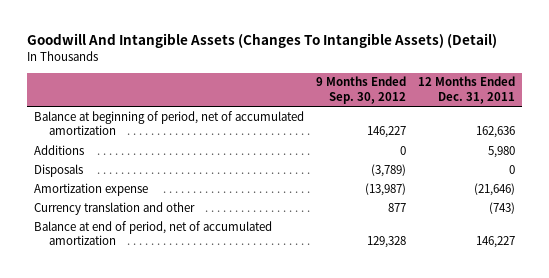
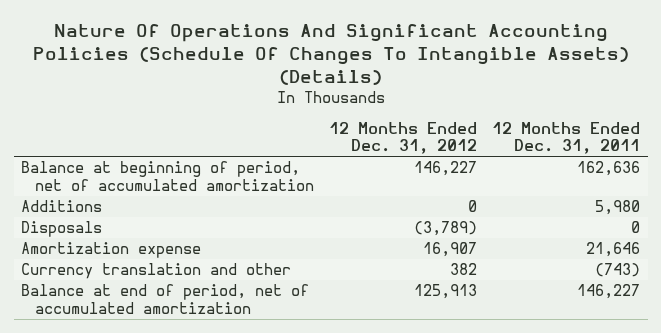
[27,33,498,49] Goodwill And Intangible Assets (Changes To Intangible Assets) (Detail) -> [32,23,629,85] Nature Of Operations And Significant Accounting Policies (Schedule Of Changes To Intangible Assets) (Details)
[315,76,406,105] 9 Months Ended Sep. 30, 2012 -> none
none -> [328,122,477,155] 12 Months Ended Dec. 31, 2012
[474,182,516,196] (21,646) -> [586,242,641,258] 21,646

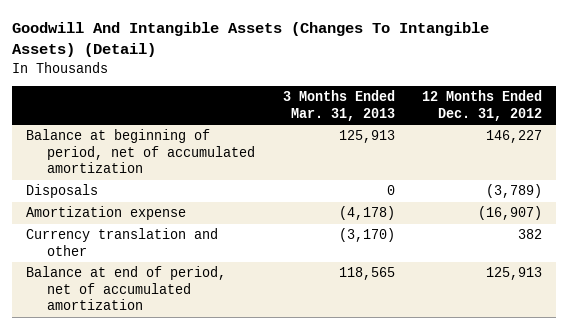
[32,23,629,85] Nature Of Operations And Significant Accounting Policies (Schedule Of Changes To Intangible Assets) (Details) -> [12,22,490,58] Goodwill And Intangible Assets (Changes To Intangible Assets) (Detail)
[492,122,641,155] 12 Months Ended Dec. 31, 2011 -> none
none -> [282,90,395,121] 3 Months Ended Mar. 31, 2013
[21,200,103,213] Additions -> none
[422,242,477,258] 16,907 -> [478,206,543,221] (16,907)

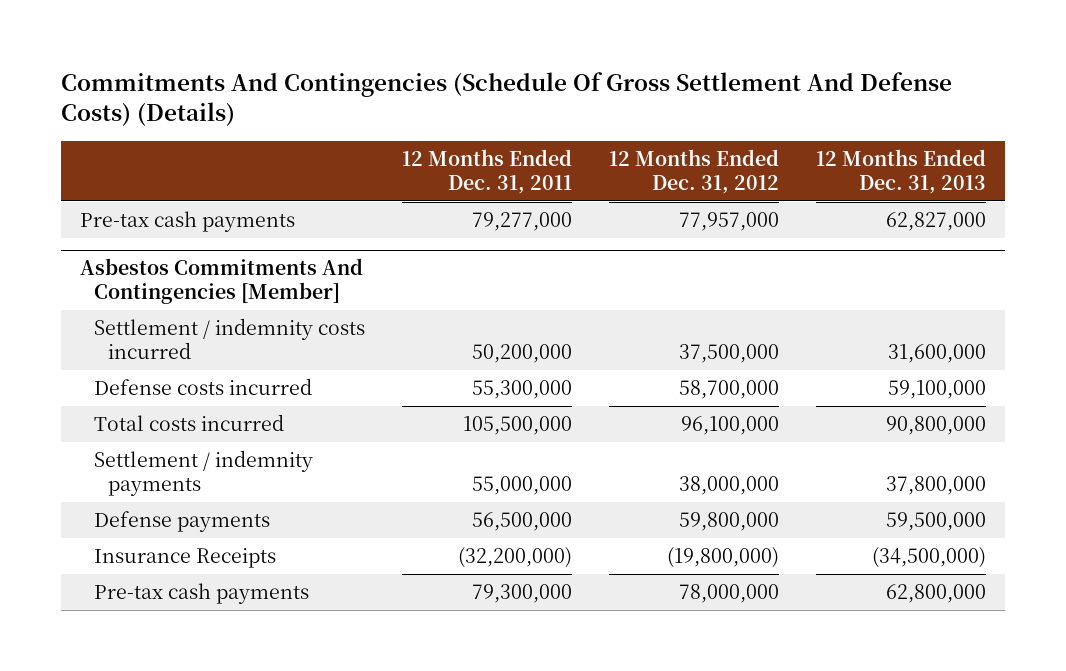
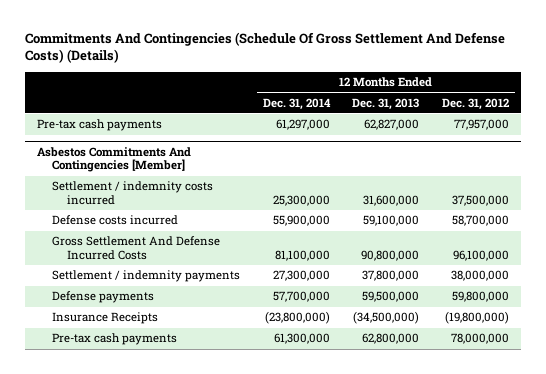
[402,148,573,194] 12 Months Ended Dec. 31, 2011 -> none
none -> [262,97,331,110] Dec. 31, 2014
[93,414,284,432] Total costs incurred -> [51,236,220,260] Gross Settlement And Defense Incurred Costs

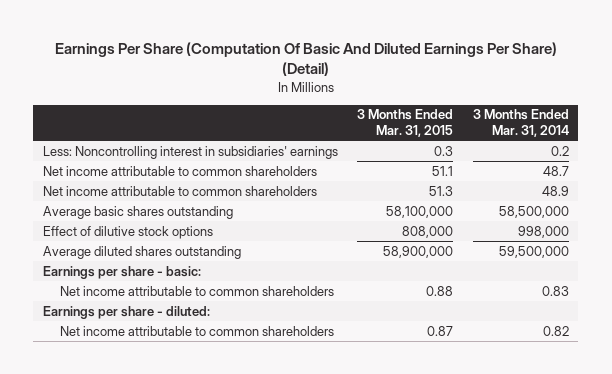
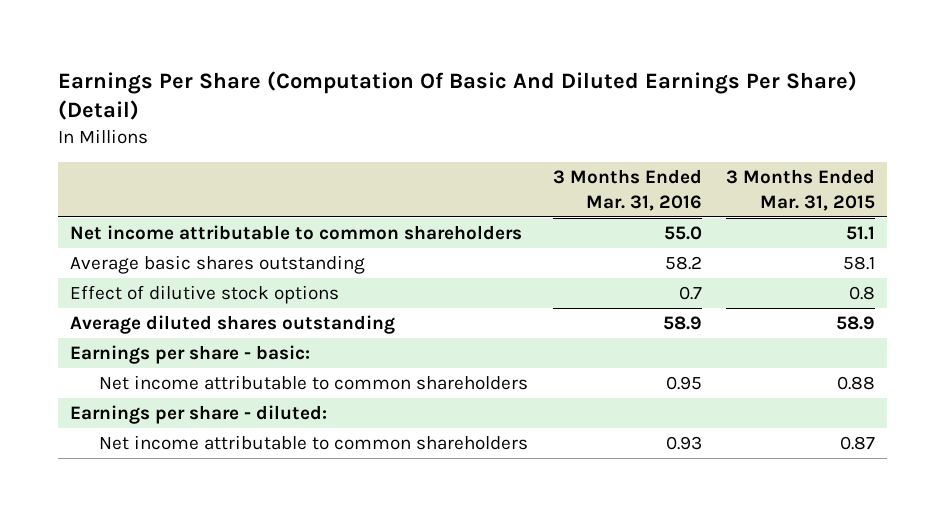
[472,109,569,138] 3 Months Ended Mar. 31, 2014 -> none
none -> [552,169,702,211] 3 Months Ended Mar. 31, 2016
[43,145,339,159] Less: Noncontrolling interest in subsidiaries' earnings -> none
[43,185,318,196] Net income attributable to common shareholders -> none
[386,205,454,218] 58,100,000 -> [843,255,876,270] 58.1
[402,225,454,238] 808,000 -> [849,285,876,300] 0.8
[383,245,454,258] 58,900,000 -> [836,315,876,330] 58.9

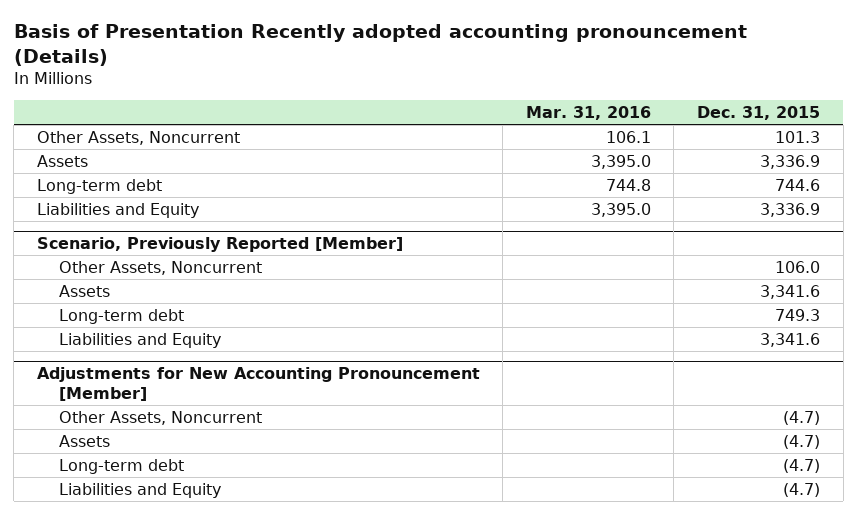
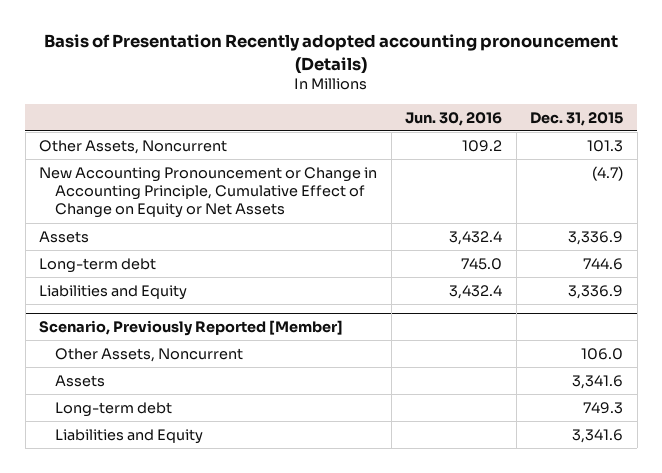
[525,106,651,121] Mar. 31, 2016 -> none
none -> [405,111,503,126] Jun. 30, 2016
none -> [39,166,378,219] New Accounting Pronouncement or Change in Accounting Principle, Cumulative Effect of Change on Equity or Net Assets
[36,366,480,401] Adjustments for New Accounting Pronouncement [Member] -> none
[58,410,262,425] Other Assets, Noncurrent -> none
[58,434,110,447] Assets -> none
[58,458,184,474] Long-term debt -> none
[58,482,221,498] Liabilities and Equity -> none

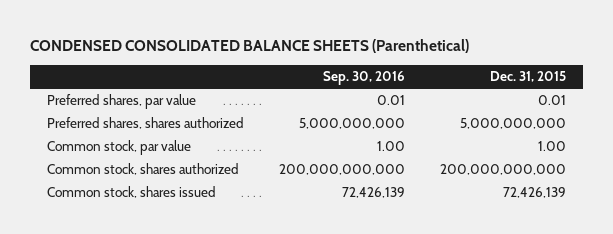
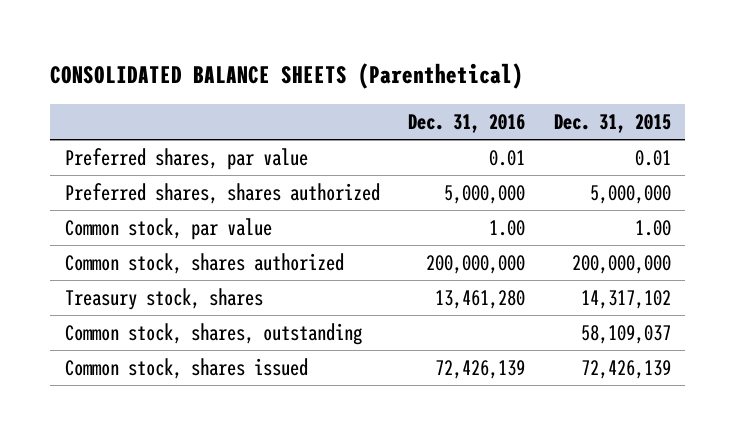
[30,39,470,54] CONDENSED CONSOLIDATED BALANCE SHEETS (Parenthetical) -> [50,63,524,90] CONSOLIDATED BALANCE SHEETS (Parenthetical)
[323,71,406,86] Sep. 30, 2016 -> none
none -> [408,114,526,134] Dec. 31, 2016
[459,118,566,130] 5,000,000,000 -> [589,185,671,205] 5,000,000
[439,164,566,176] 200,000,000,000 -> [571,255,671,275] 200,000,000
none -> [64,288,263,311] Treasury stock, shares
none -> [64,323,362,346] Common stock, shares, outstanding

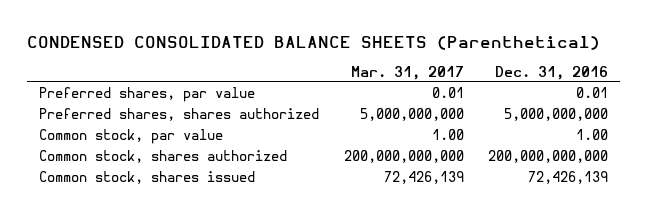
[50,63,524,90] CONSOLIDATED BALANCE SHEETS (Parenthetical) -> [27,35,601,50] CONDENSED CONSOLIDATED BALANCE SHEETS (Parenthetical)
[553,114,671,134] Dec. 31, 2015 -> none
none -> [350,65,464,80] Mar. 31, 2017
[444,185,526,205] 5,000,000 -> [503,108,608,122] 5,000,000,000
[64,288,263,311] Treasury stock, shares -> none
[64,323,362,346] Common stock, shares, outstanding -> none
[426,255,526,275] 200,000,000 -> [487,150,608,164] 200,000,000,000

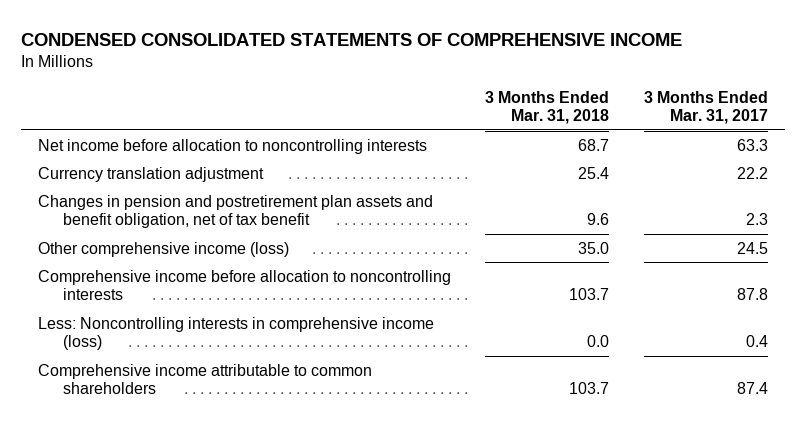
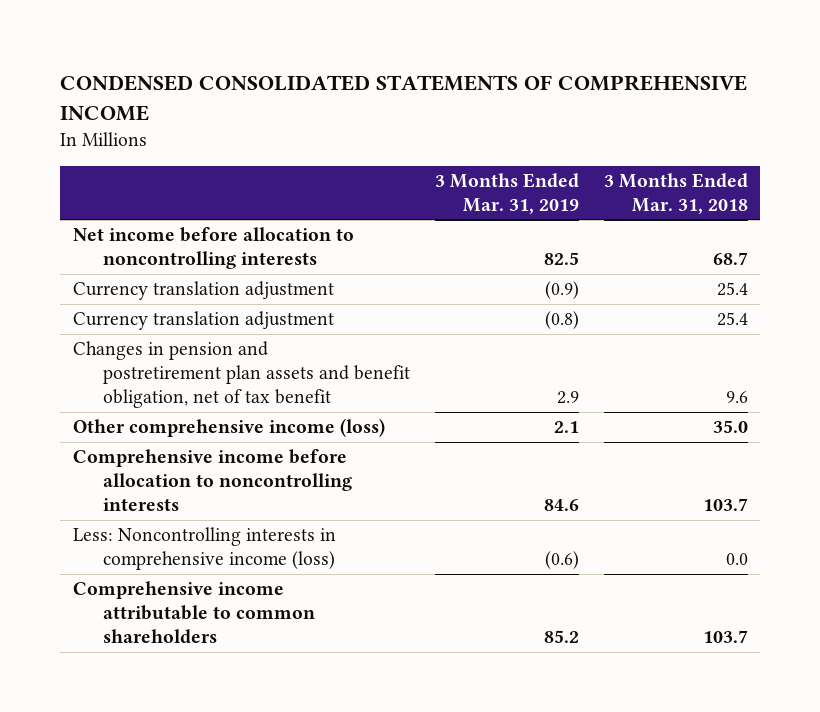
[643,90,768,125] 3 Months Ended Mar. 31, 2017 -> none
none -> [434,172,579,214] 3 Months Ended Mar. 31, 2019
none -> [72,311,334,331] Currency translation adjustment

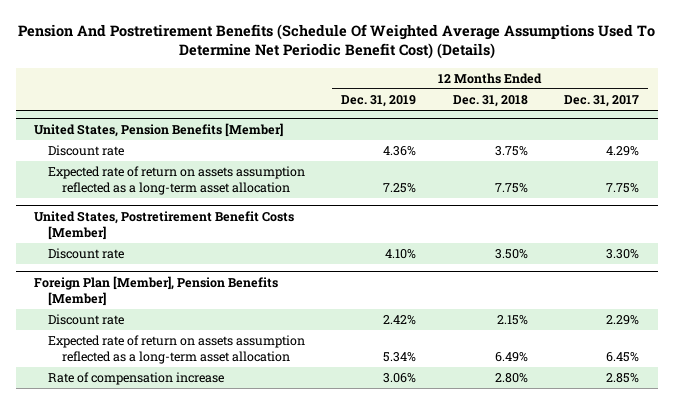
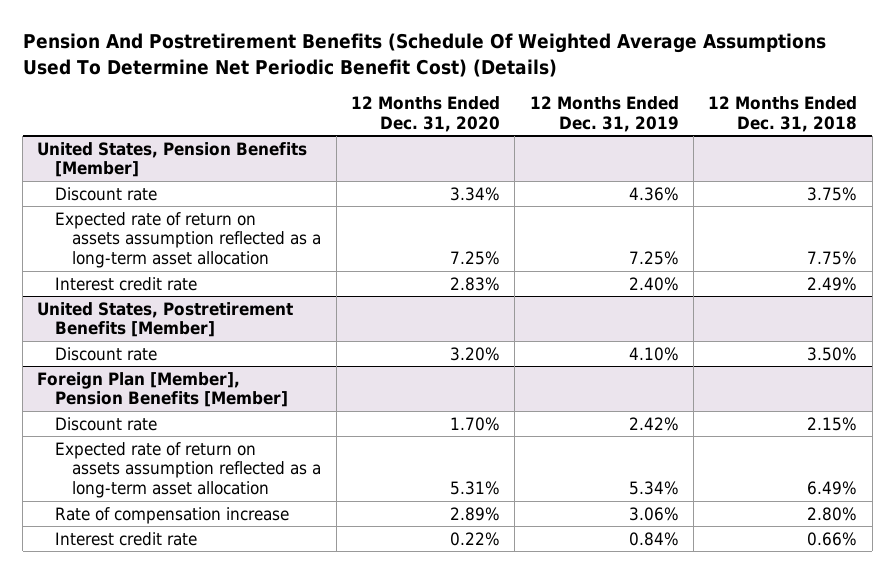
[564,94,640,107] Dec. 31, 2017 -> none
none -> [350,96,500,132] 12 Months Ended Dec. 31, 2020
none -> [54,276,197,291] Interest credit rate
[34,211,295,240] United States, Postretirement Benefit Costs [Member] -> [37,301,294,338] United States, Postretirement Benefits [Member]
none -> [54,531,197,546] Interest credit rate

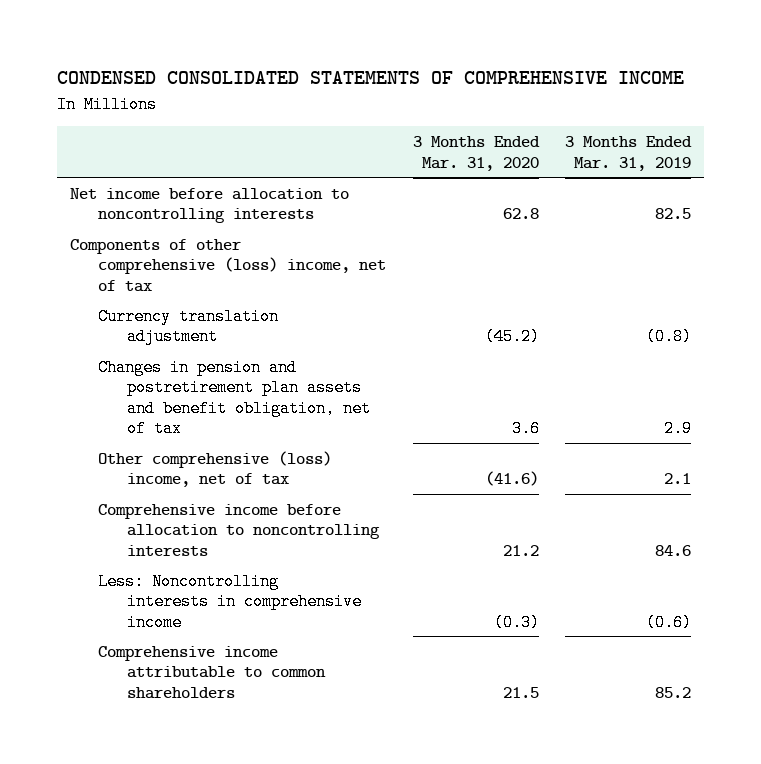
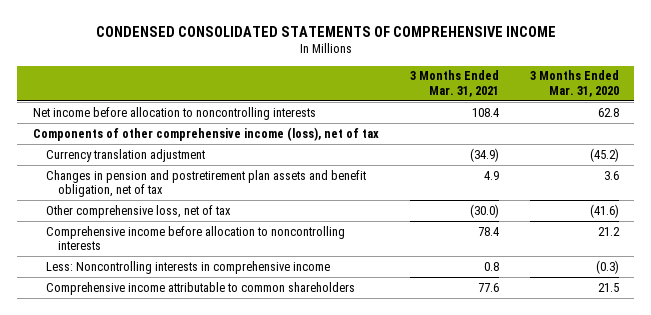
[564,136,692,171] 3 Months Ended Mar. 31, 2019 -> none
none -> [409,70,499,97] 3 Months Ended Mar. 31, 2021
[69,238,387,292] Components of other comprehensive (loss) income, net of tax -> [32,126,379,141] Components of other comprehensive income (loss), net of tax
[98,450,333,488] Other comprehensive (loss) income, net of tax -> [45,204,231,218] Other comprehensive loss, net of tax

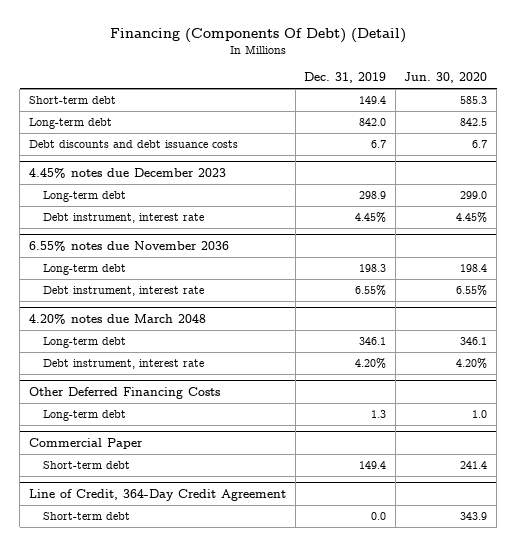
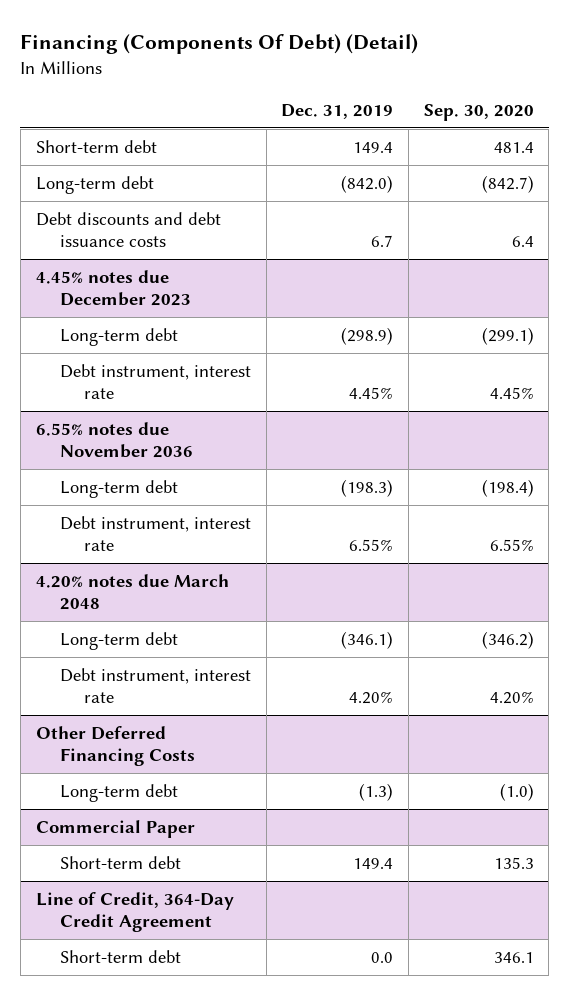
[404,72,488,84] Jun. 30, 2020 -> none
none -> [423,103,534,121] Sep. 30, 2020
[359,118,387,127] 842.0 -> [341,174,394,193] (842.0)
[359,191,387,200] 298.9 -> [341,326,394,345] (298.9)
[359,264,387,273] 198.3 -> [341,478,394,497] (198.3)
[359,337,387,346] 346.1 -> [341,630,394,649] (346.1)
[371,410,387,419] 1.3 -> [359,782,394,801] (1.3)

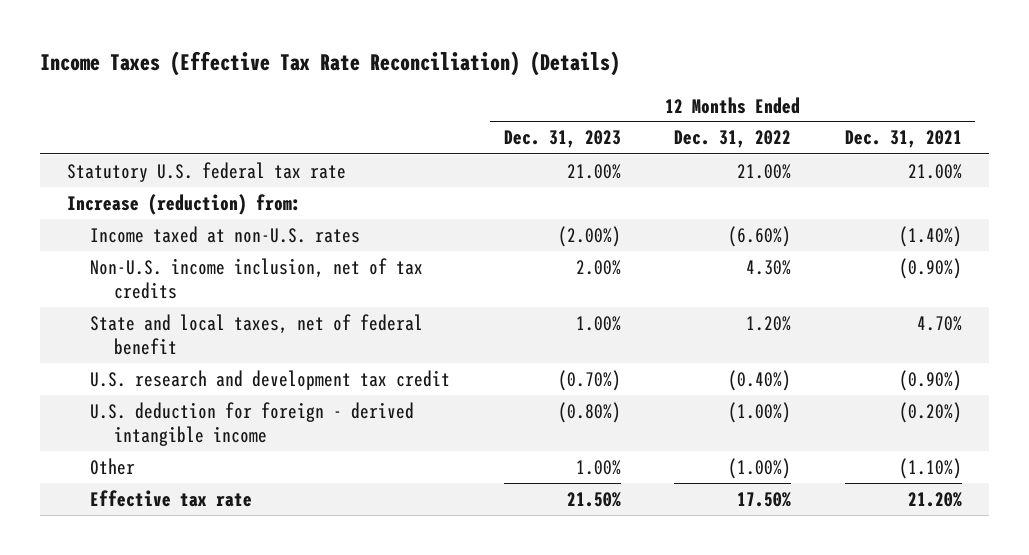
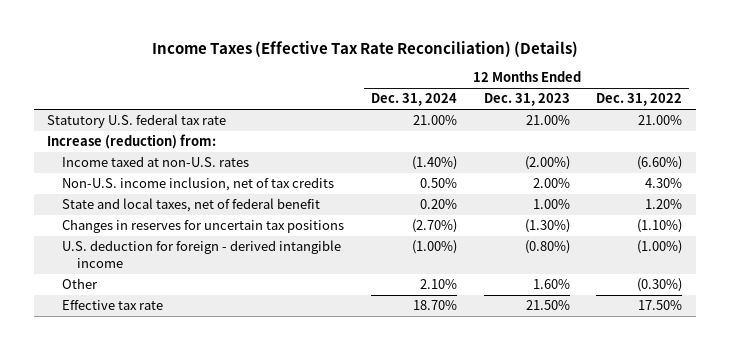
[844,130,962,149] Dec. 31, 2021 -> none
none -> [370,93,457,107] Dec. 31, 2024
[90,369,451,390] U.S. research and development tax credit -> none
none -> [62,219,345,234] Changes in reserves for uncertain tax positions
[575,459,621,475] 1.00% -> [532,279,570,290] 1.60%
[728,457,792,479] (1.00%) -> [637,278,683,293] (0.30%)

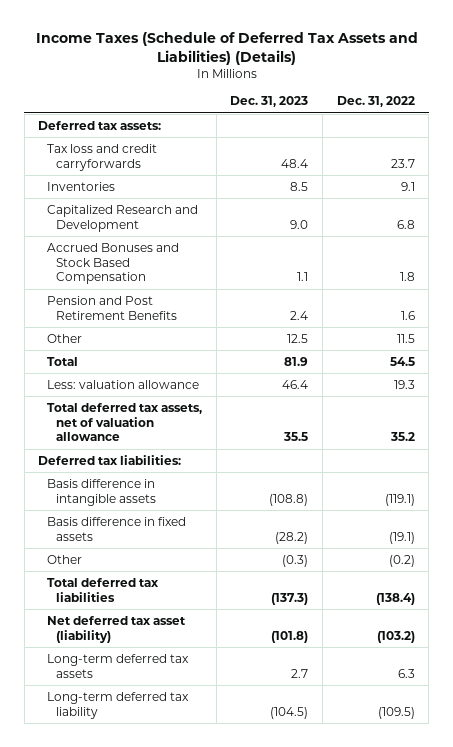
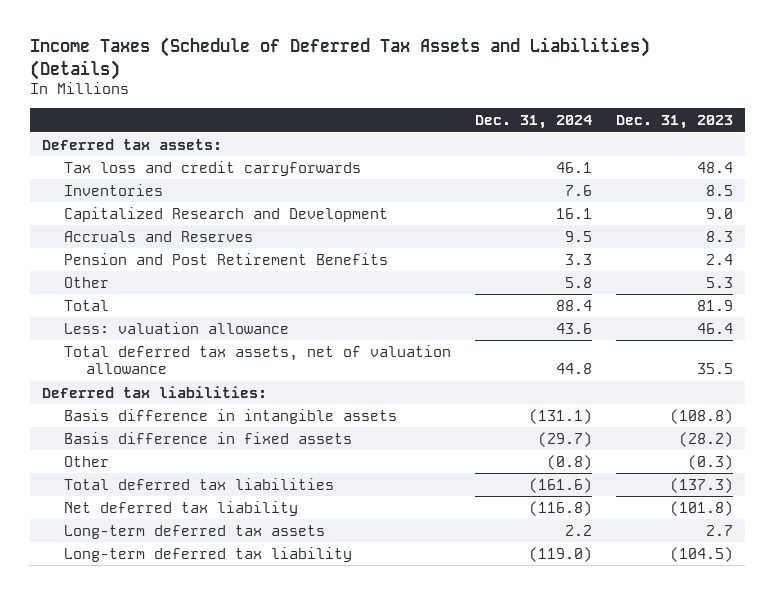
[336,96,415,108] Dec. 31, 2022 -> none
none -> [475,114,593,129] Dec. 31, 2024
[47,242,180,285] Accrued Bonuses and Stock Based Compensation -> none
none -> [64,230,254,242] Accruals and Reserves
[287,333,309,343] 12.5 -> [706,276,734,288] 5.3
[47,615,187,643] Net deferred tax asset (liability) -> [64,500,299,516] Net deferred tax liability

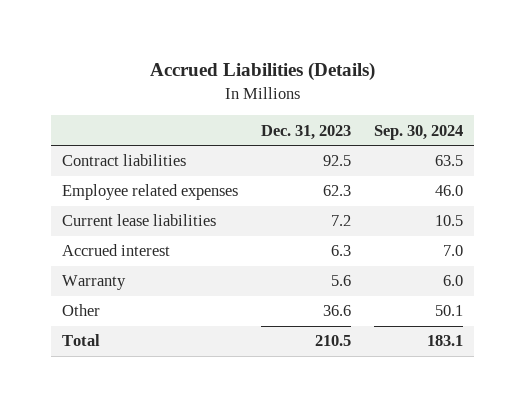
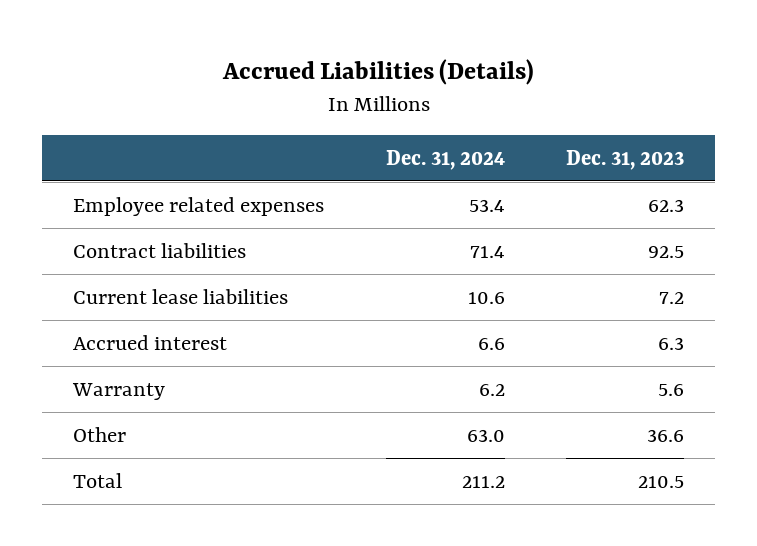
[373,124,463,140] Sep. 30, 2024 -> none
none -> [385,149,505,170] Dec. 31, 2024
[62,154,187,167] Contract liabilities -> [72,242,246,258] Contract liabilities

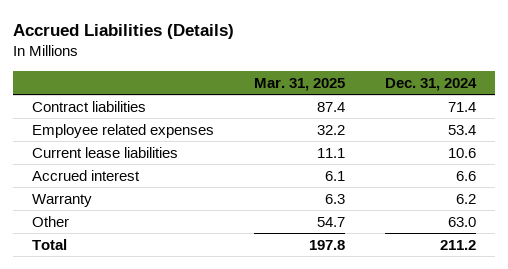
[566,149,685,170] Dec. 31, 2023 -> none
none -> [253,77,345,91] Mar. 31, 2025
[72,196,324,216] Employee related expenses -> [32,123,215,138] Employee related expenses

